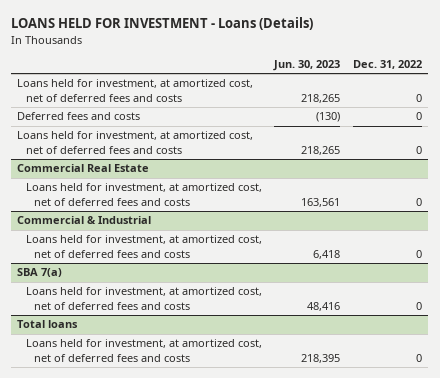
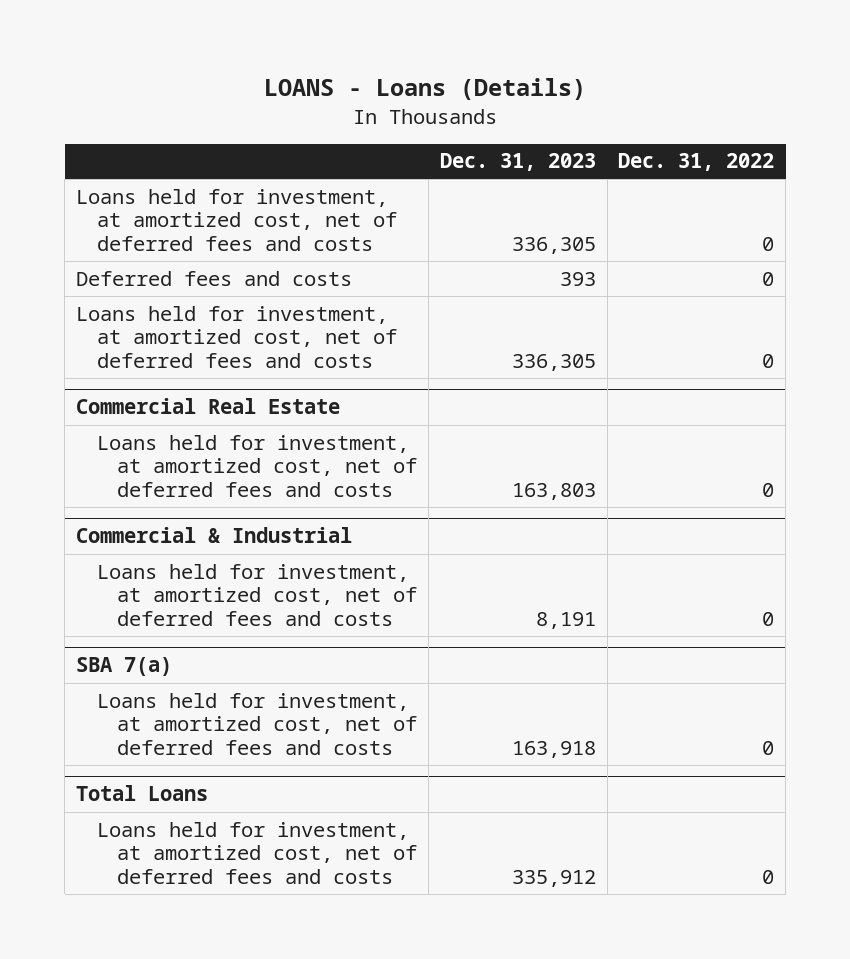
[11,17,314,31] LOANS HELD FOR INVESTMENT - Loans (Details) -> [264,78,587,101] LOANS - Loans (Details)
[273,60,341,72] Jun. 30, 2023 -> none
none -> [439,153,596,172] Dec. 31, 2023
[17,320,79,329] Total loans -> [76,785,209,802] Total Loans

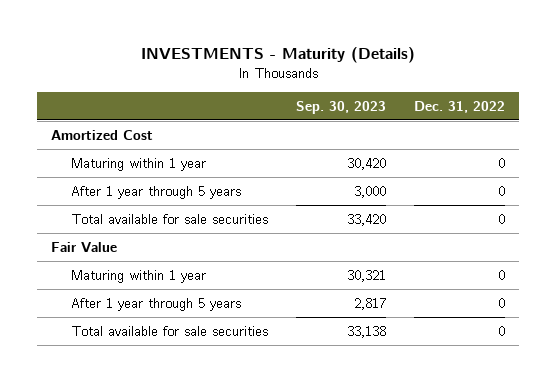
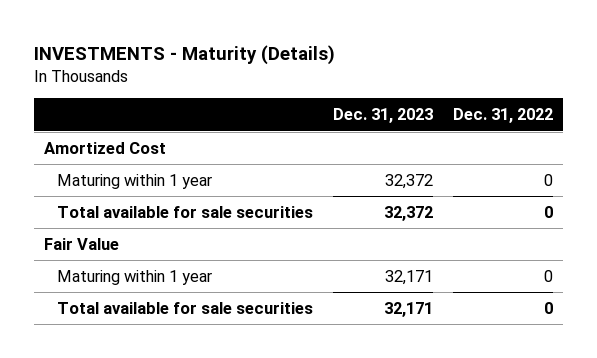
[295,100,386,114] Sep. 30, 2023 -> none
none -> [332,108,433,124] Dec. 31, 2023
[70,185,241,199] After 1 year through 5 years -> none
[70,297,241,311] After 1 year through 5 years -> none

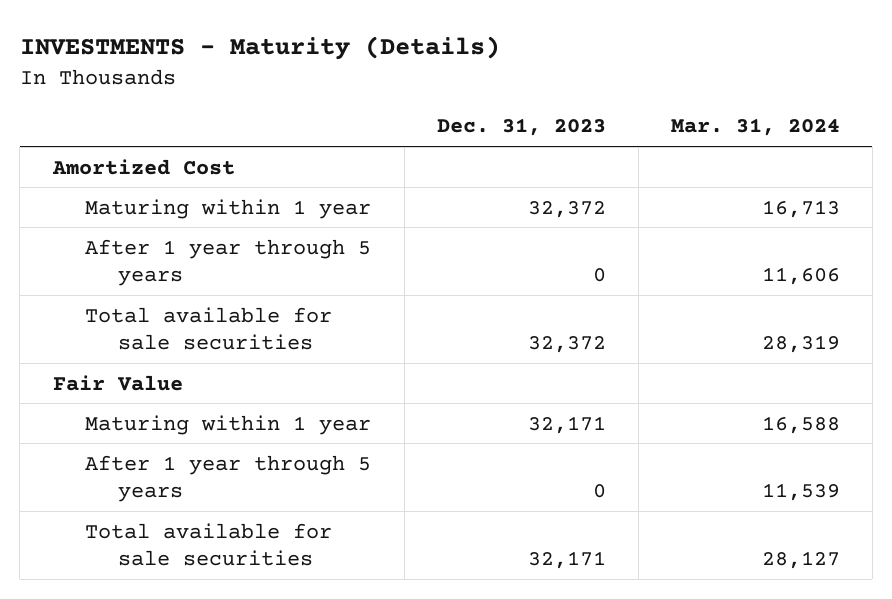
[452,108,553,124] Dec. 31, 2022 -> none
none -> [670,118,840,137] Mar. 31, 2024
none -> [85,238,372,287] After 1 year through 5 years
none -> [85,454,372,503] After 1 year through 5 years

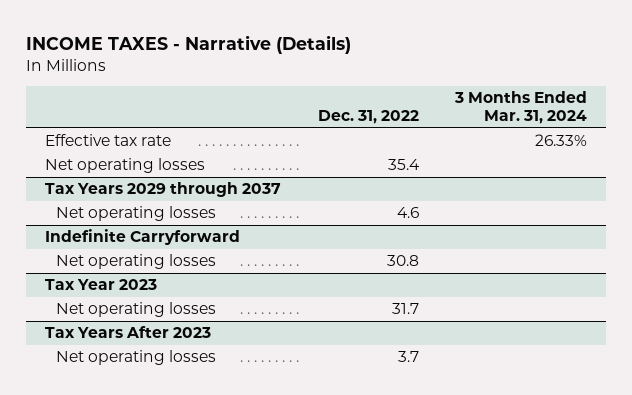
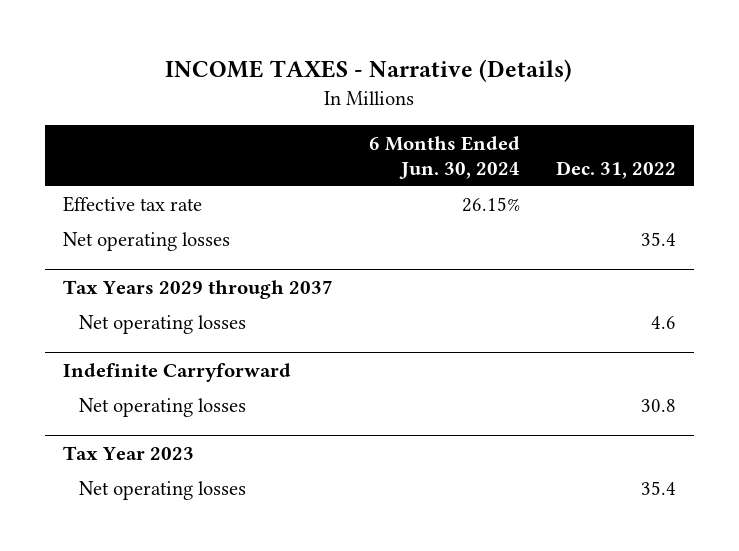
[454,91,588,125] 3 Months Ended Mar. 31, 2024 -> none
none -> [368,135,520,180] 6 Months Ended Jun. 30, 2024
[44,326,211,339] Tax Years After 2023 -> none
[55,350,216,366] Net operating losses -> none
[391,303,419,315] 31.7 -> [641,481,677,496] 35.4

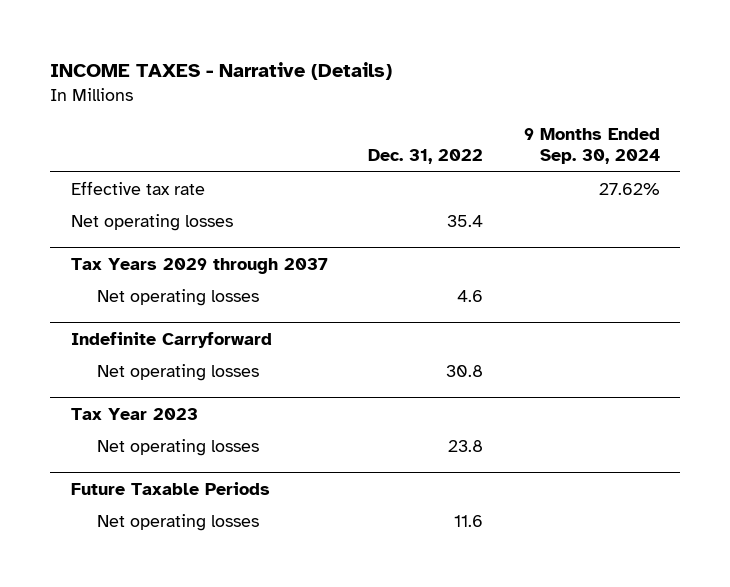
[368,135,520,180] 6 Months Ended Jun. 30, 2024 -> none
none -> [523,128,660,165] 9 Months Ended Sep. 30, 2024
[641,481,677,496] 35.4 -> [448,440,484,453] 23.8
none -> [70,481,270,495] Future Taxable Periods
none -> [96,514,259,532] Net operating losses

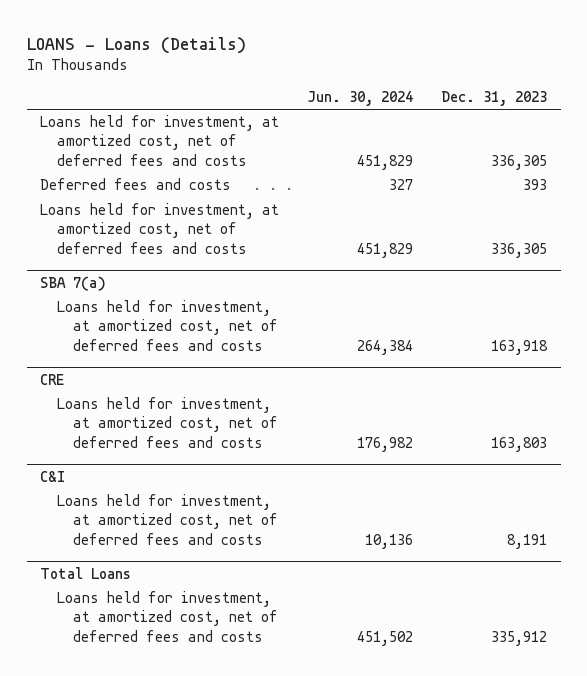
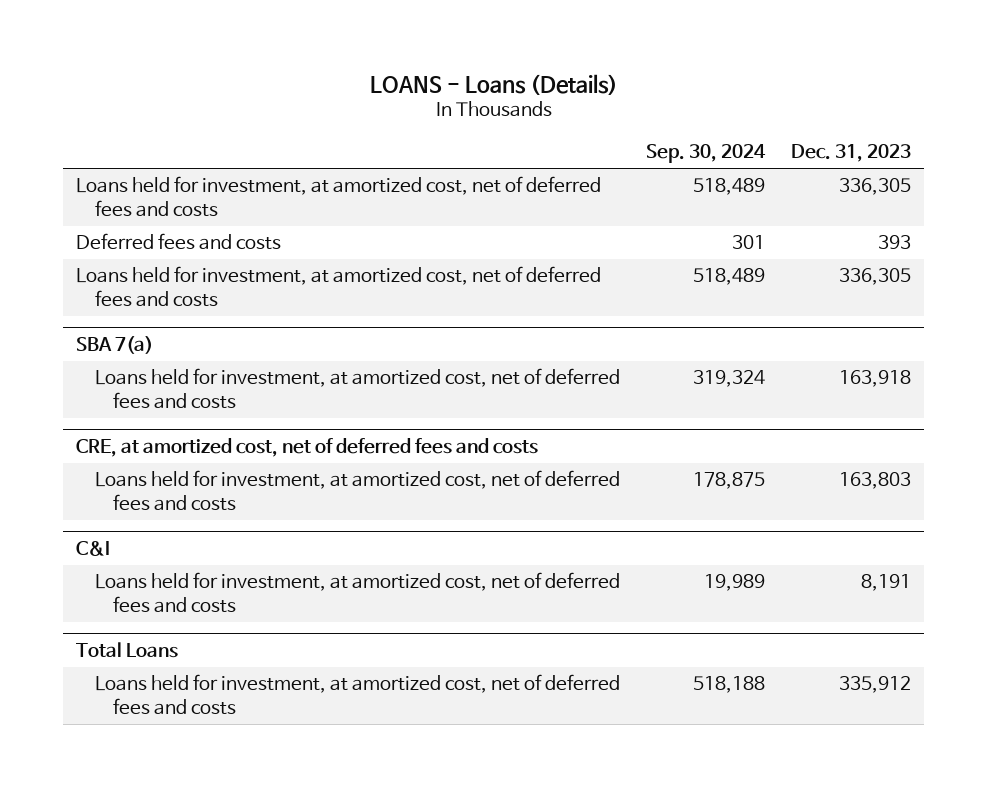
[307,90,414,106] Jun. 30, 2024 -> none
none -> [645,144,766,164] Sep. 30, 2024
[40,373,65,385] CRE -> [75,437,538,457] CRE, at amortized cost, net of deferred fees and costs

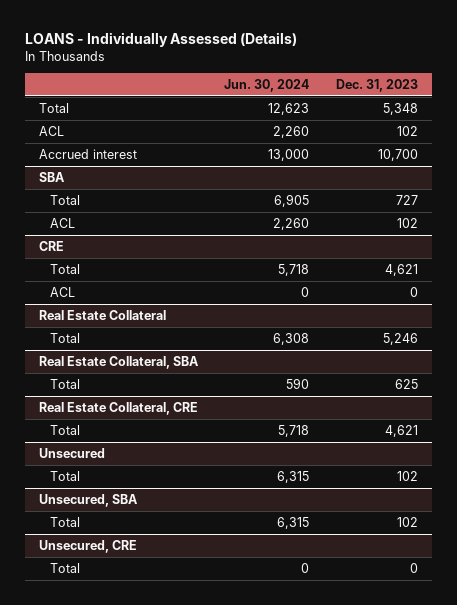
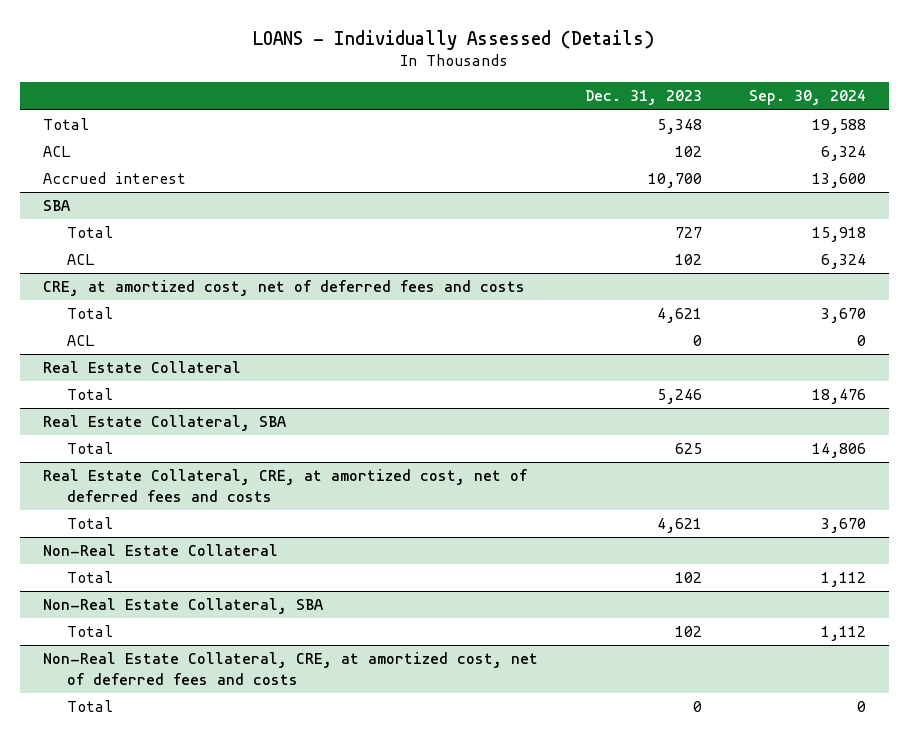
[224,79,310,93] Jun. 30, 2024 -> none
none -> [748,90,866,106] Sep. 30, 2024
[38,240,64,251] CRE -> [43,280,526,297] CRE, at amortized cost, net of deferred fees and costs
[38,401,198,415] Real Estate Collateral, CRE -> none
none -> [43,469,529,502] Real Estate Collateral, CRE, at amortized cost, net of deferred fees and costs
[38,447,105,458] Unsecured -> [43,544,279,557] Non-Real Estate Collateral
[38,493,138,507] Unsecured, SBA -> none
none -> [43,598,324,615] Non-Real Estate Collateral, SBA
[38,539,137,553] Unsecured, CRE -> none
none -> [43,652,539,685] Non-Real Estate Collateral, CRE, at amortized cost, net of deferred fees and costs

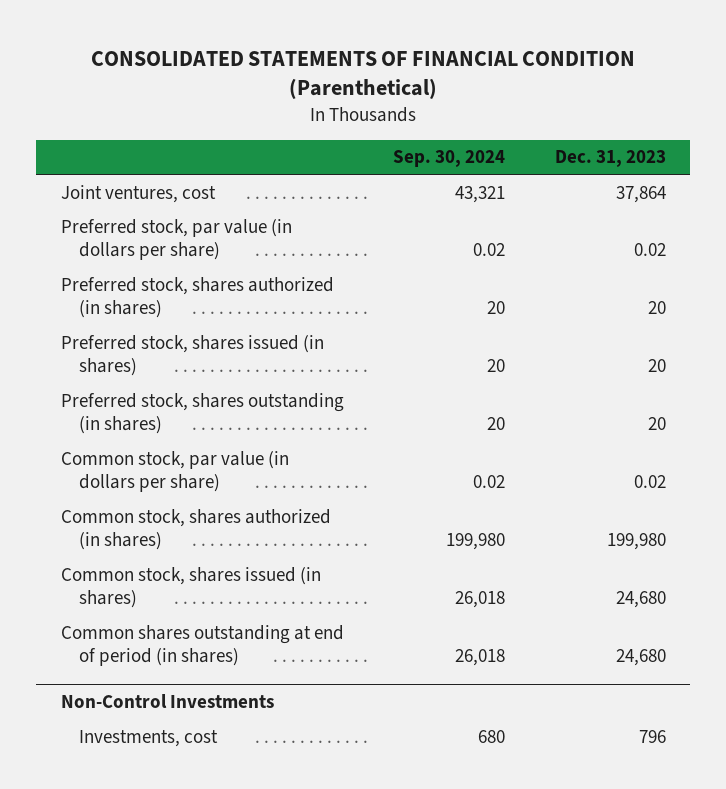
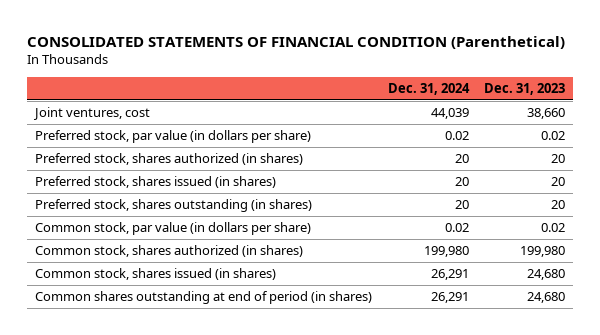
[393,150,506,168] Sep. 30, 2024 -> none
none -> [387,83,470,96] Dec. 31, 2024
[615,185,666,203] 37,864 -> [527,107,566,119] 38,660
[60,694,274,709] Non-Control Investments -> none
[79,729,219,747] Investments, cost -> none

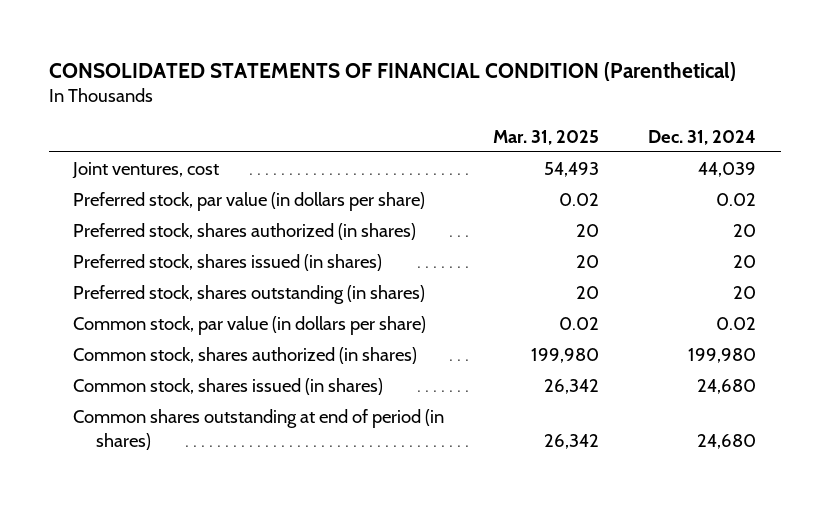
[484,83,566,96] Dec. 31, 2023 -> none
none -> [493,129,600,145] Mar. 31, 2025
[430,268,469,280] 26,291 -> [697,379,757,395] 24,680
[430,291,469,303] 26,291 -> [697,433,757,449] 24,680

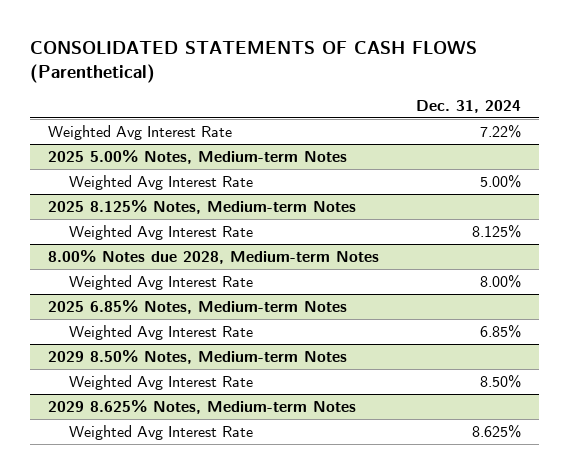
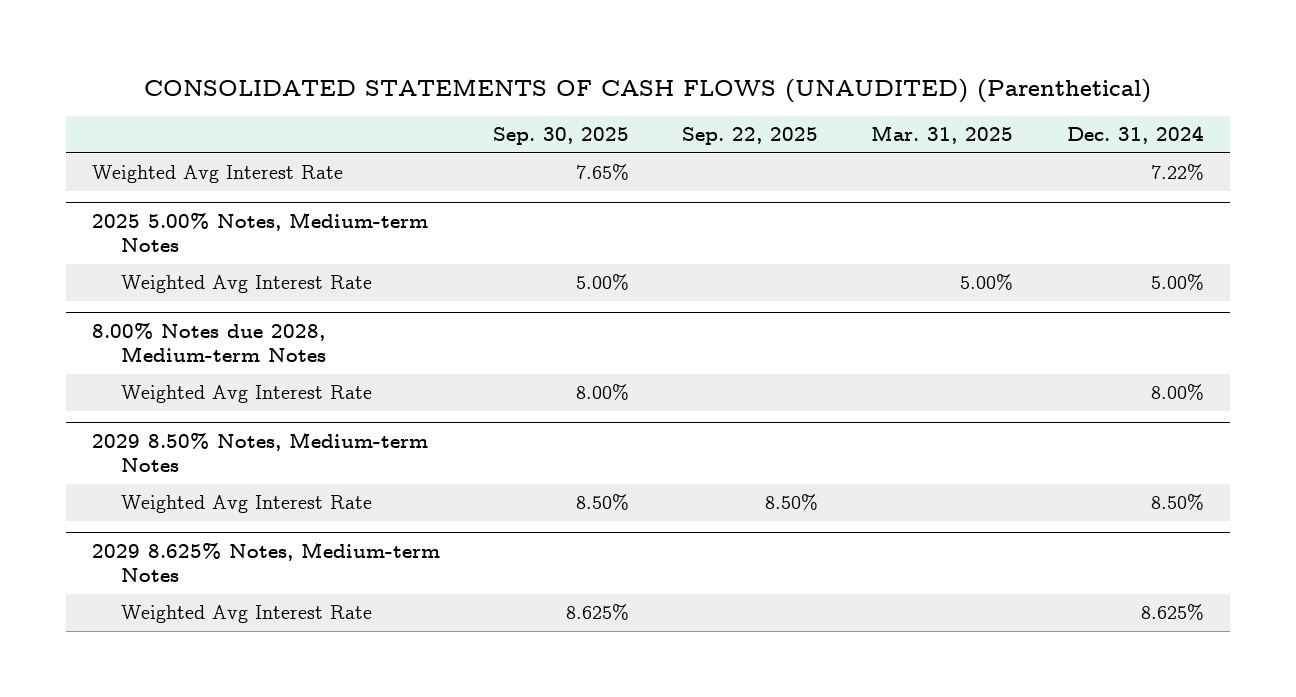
[30,41,478,83] CONSOLIDATED STATEMENTS OF CASH FLOWS (Parenthetical) -> [143,79,1151,104] CONSOLIDATED STATEMENTS OF CASH FLOWS (UNAUDITED) (Parenthetical)
none -> [493,126,630,145] Sep. 30, 2025
none -> [682,126,819,145] Sep. 22, 2025
none -> [871,124,1014,144] Mar. 31, 2025
[48,199,357,214] 2025 8.125% Notes, Medium-term Notes -> none
[68,224,253,240] Weighted Avg Interest Rate -> none
[48,299,348,314] 2025 6.85% Notes, Medium-term Notes -> none
[68,324,253,340] Weighted Avg Interest Rate -> none

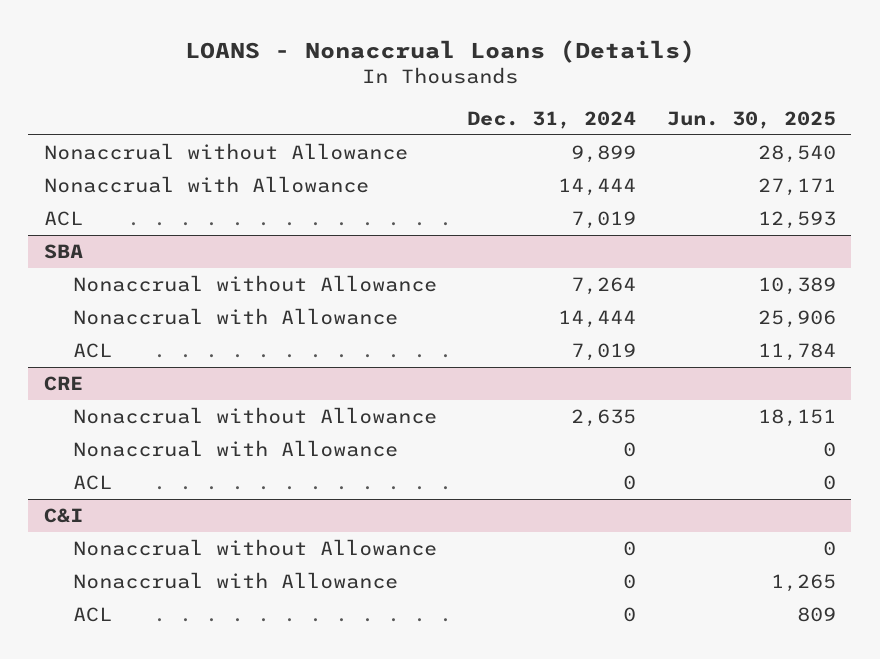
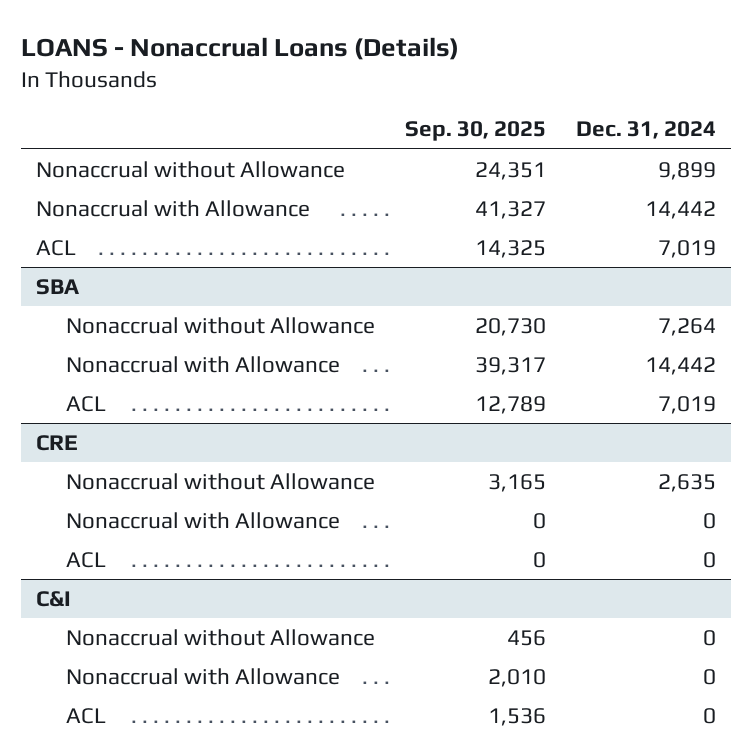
[667,111,837,130] Jun. 30, 2025 -> none
none -> [405,121,547,142] Sep. 30, 2025
[558,178,637,197] 14,444 -> [644,201,716,220] 14,442
[558,310,637,329] 14,444 -> [644,357,716,376] 14,442

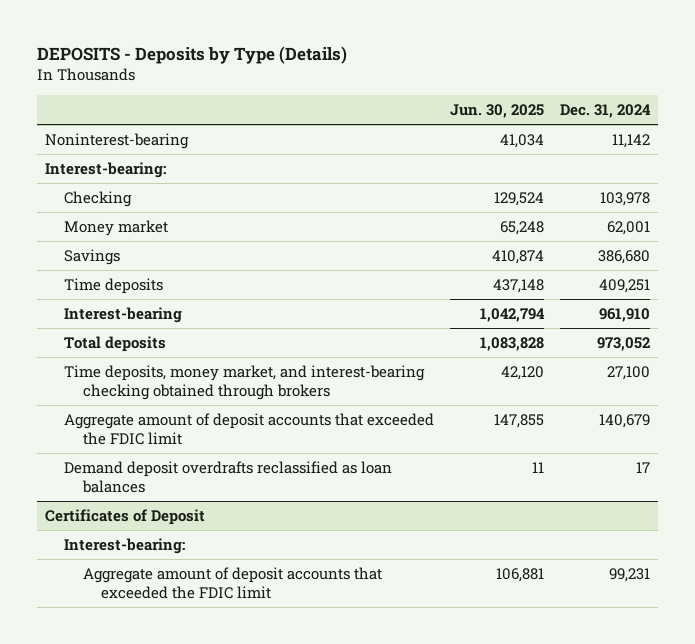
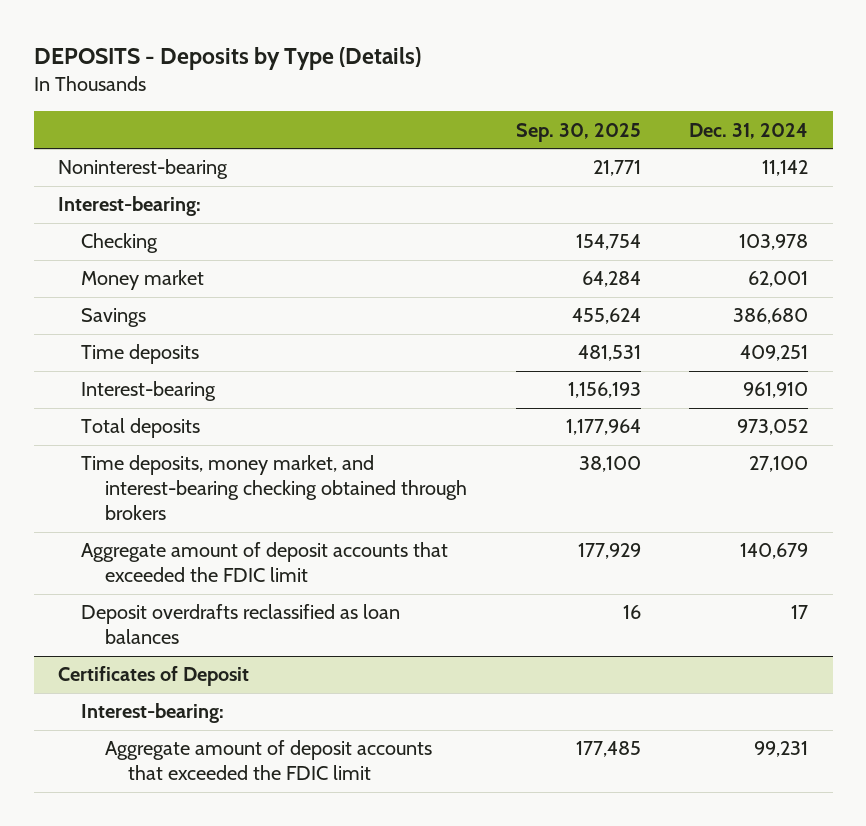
[449,104,544,119] Jun. 30, 2025 -> none
none -> [515,122,641,142] Sep. 30, 2025
[63,460,392,494] Demand deposit overdrafts reclassified as loan balances -> [81,604,401,645] Deposit overdrafts reclassified as loan balances

